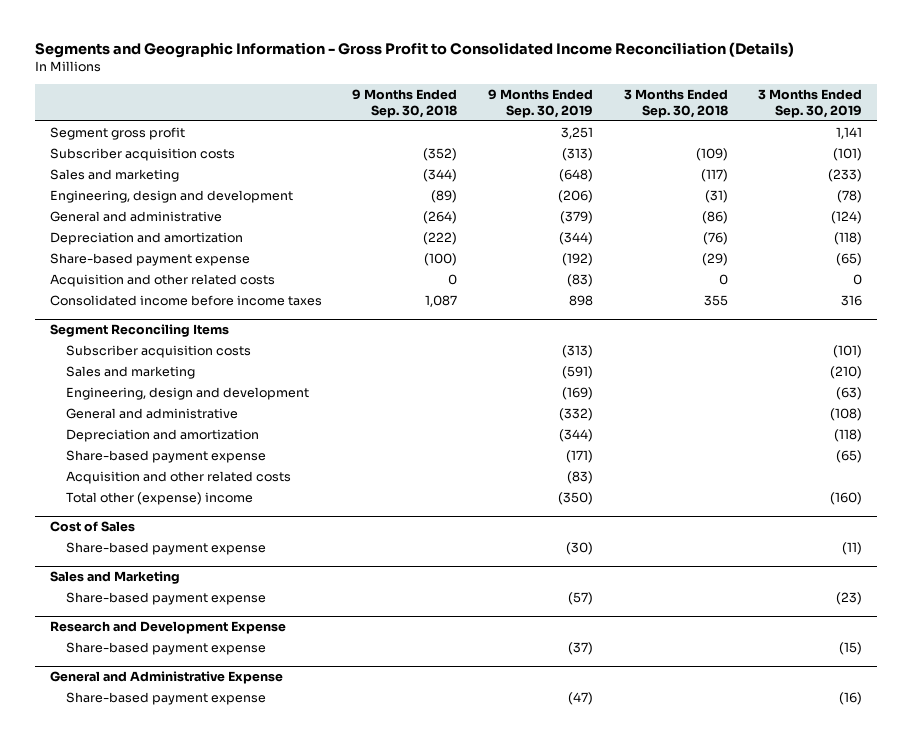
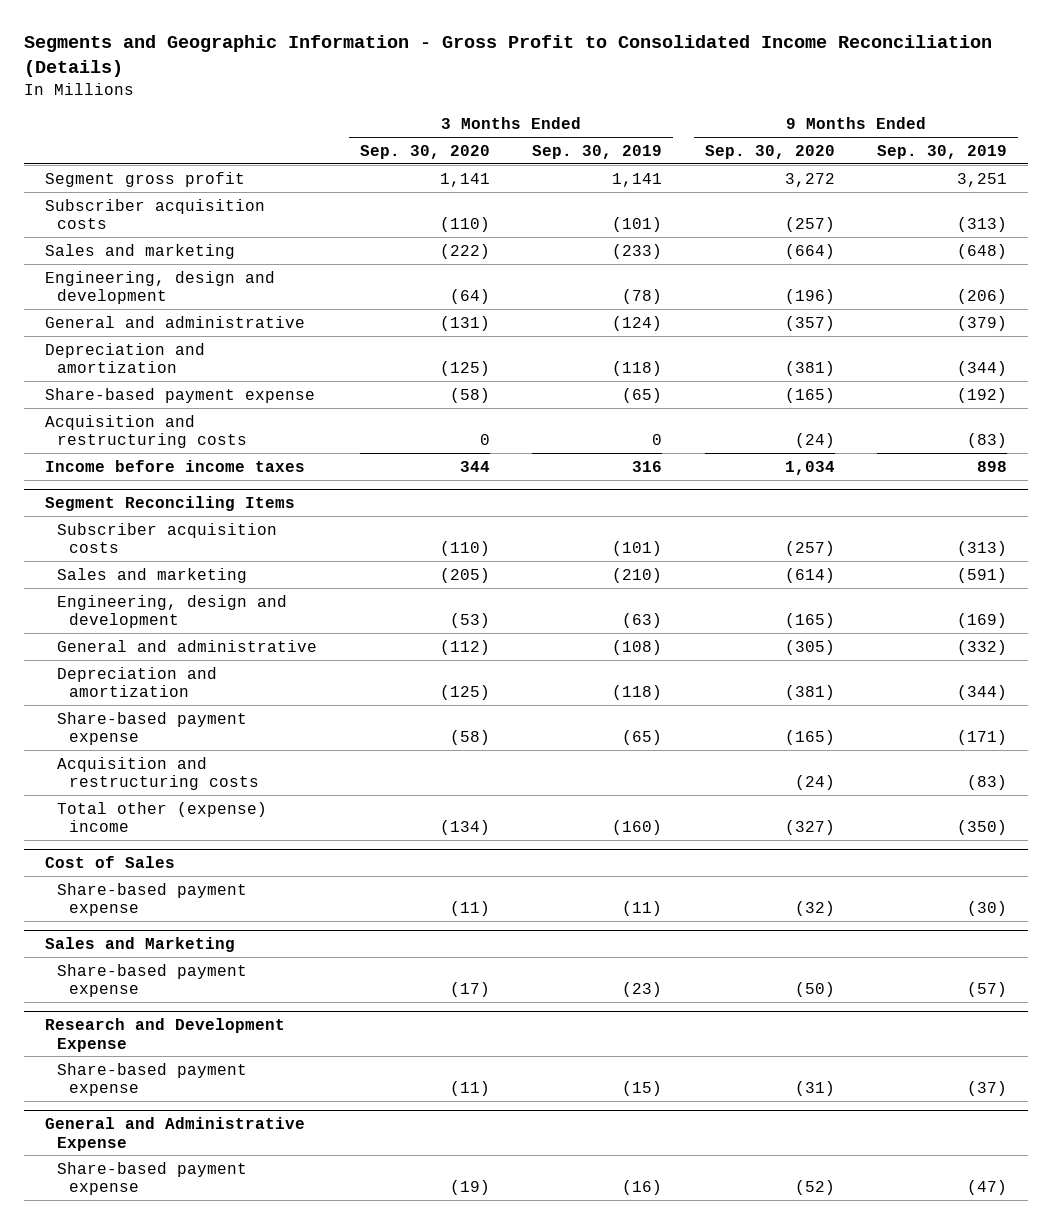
[352,88,458,119] 9 Months Ended Sep. 30, 2018 -> none
[623,88,728,119] 3 Months Ended Sep. 30, 2018 -> none
none -> [359,144,490,159] Sep. 30, 2020
none -> [704,144,835,159] Sep. 30, 2020
[49,274,275,288] Acquisition and other related costs -> [44,414,248,449] Acquisition and restructuring costs
[49,295,322,307] Consolidated income before income taxes -> [44,459,305,472] Income before income taxes
[65,471,291,485] Acquisition and other related costs -> [57,756,260,791] Acquisition and restructuring costs

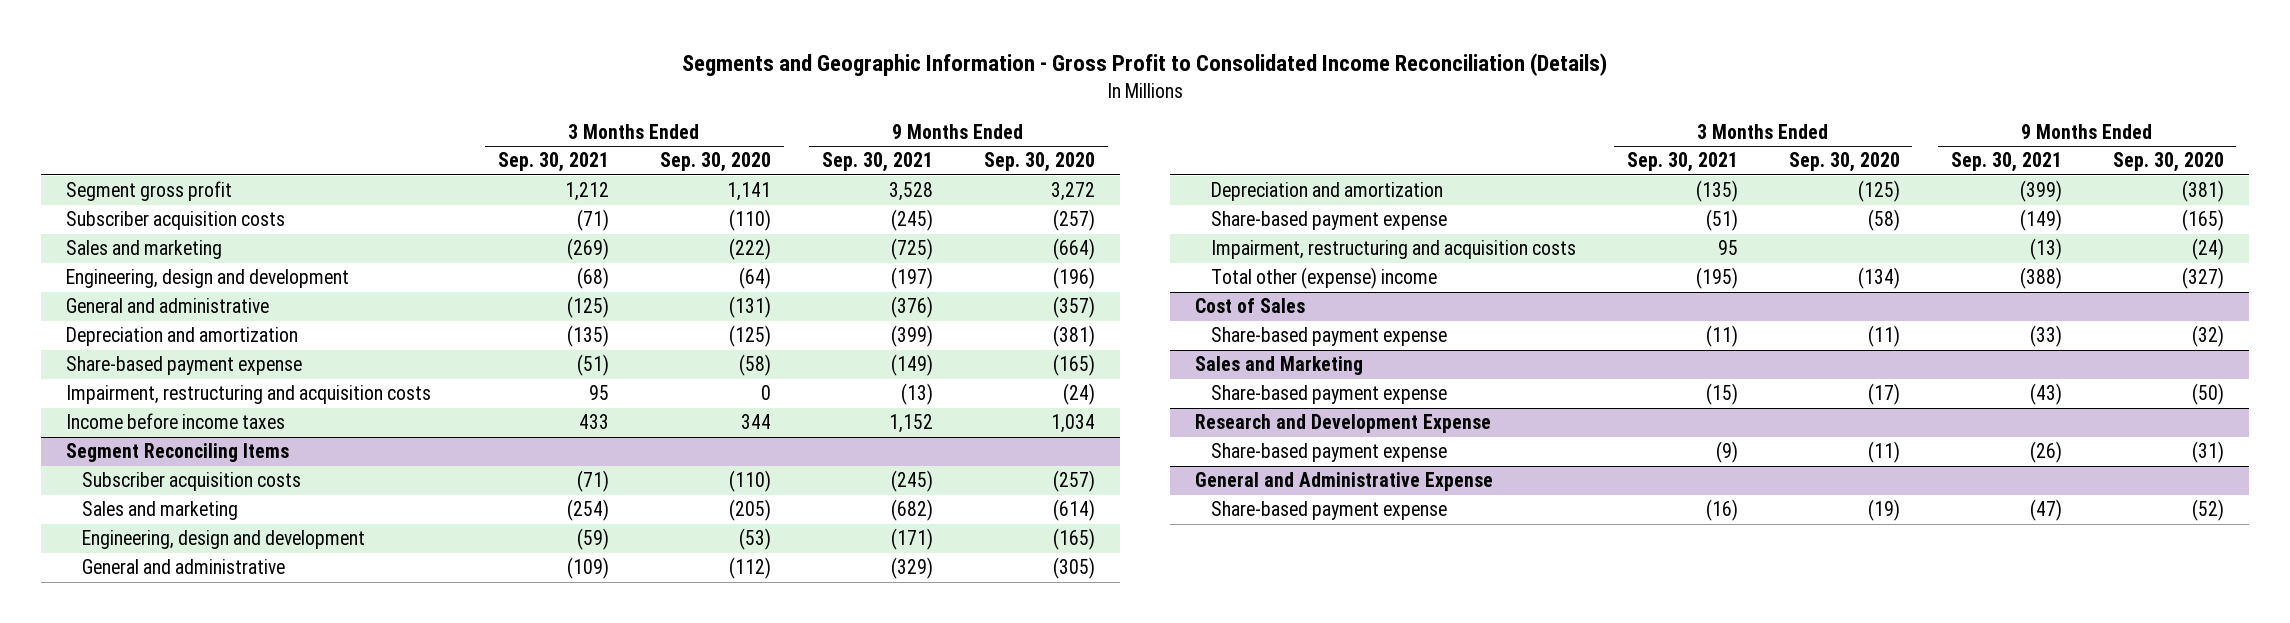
[532,144,663,159] Sep. 30, 2019 -> none
[877,144,1008,159] Sep. 30, 2019 -> none
none -> [497,152,609,173] Sep. 30, 2021
none -> [821,152,933,173] Sep. 30, 2021
[44,414,248,449] Acquisition and restructuring costs -> [66,385,432,405] Impairment, restructuring and acquisition costs
[57,756,260,791] Acquisition and restructuring costs -> [1210,240,1576,260] Impairment, restructuring and acquisition costs

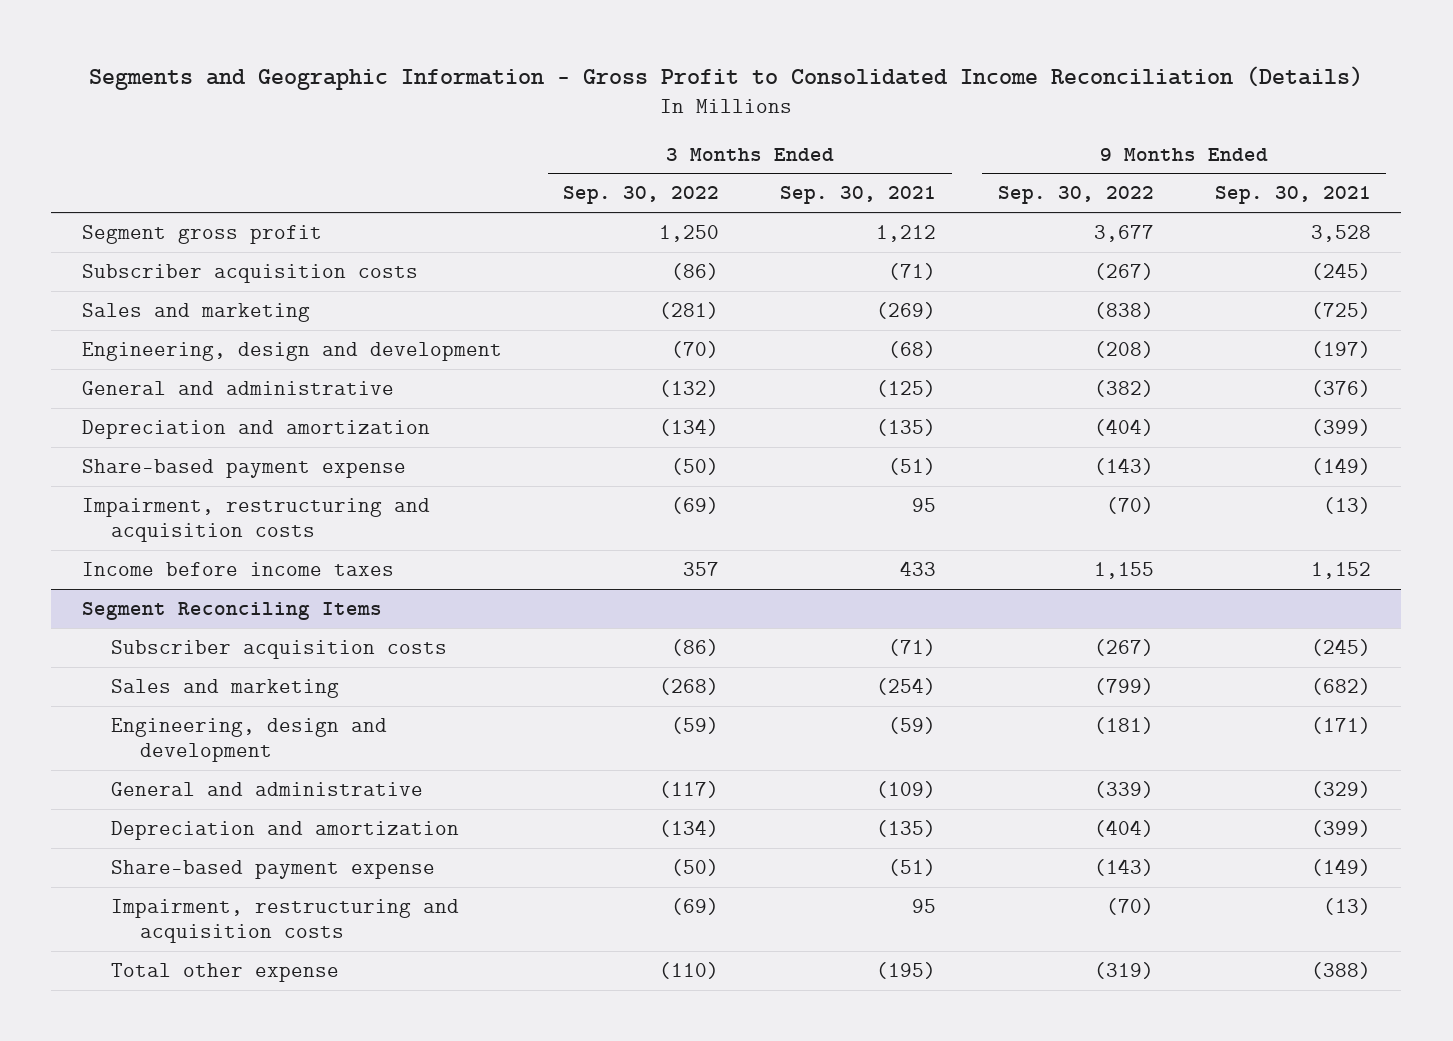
[659,152,771,173] Sep. 30, 2020 -> none
[983,152,1095,173] Sep. 30, 2020 -> none
none -> [563,186,720,205] Sep. 30, 2022
none -> [997,186,1154,205] Sep. 30, 2022
[1194,298,1305,314] Cost of Sales -> none
[1210,327,1447,347] Share-based payment expense -> none
[1194,356,1363,376] Sales and Marketing -> none
[1210,385,1447,405] Share-based payment expense -> none
[1194,414,1491,434] Research and Development Expense -> none
[1210,443,1447,463] Share-based payment expense -> none
[1194,472,1493,492] General and Administrative Expense -> none
[1210,501,1447,521] Share-based payment expense -> none
[1210,267,1437,290] Total other (expense) income -> [110,962,339,982] Total other expense

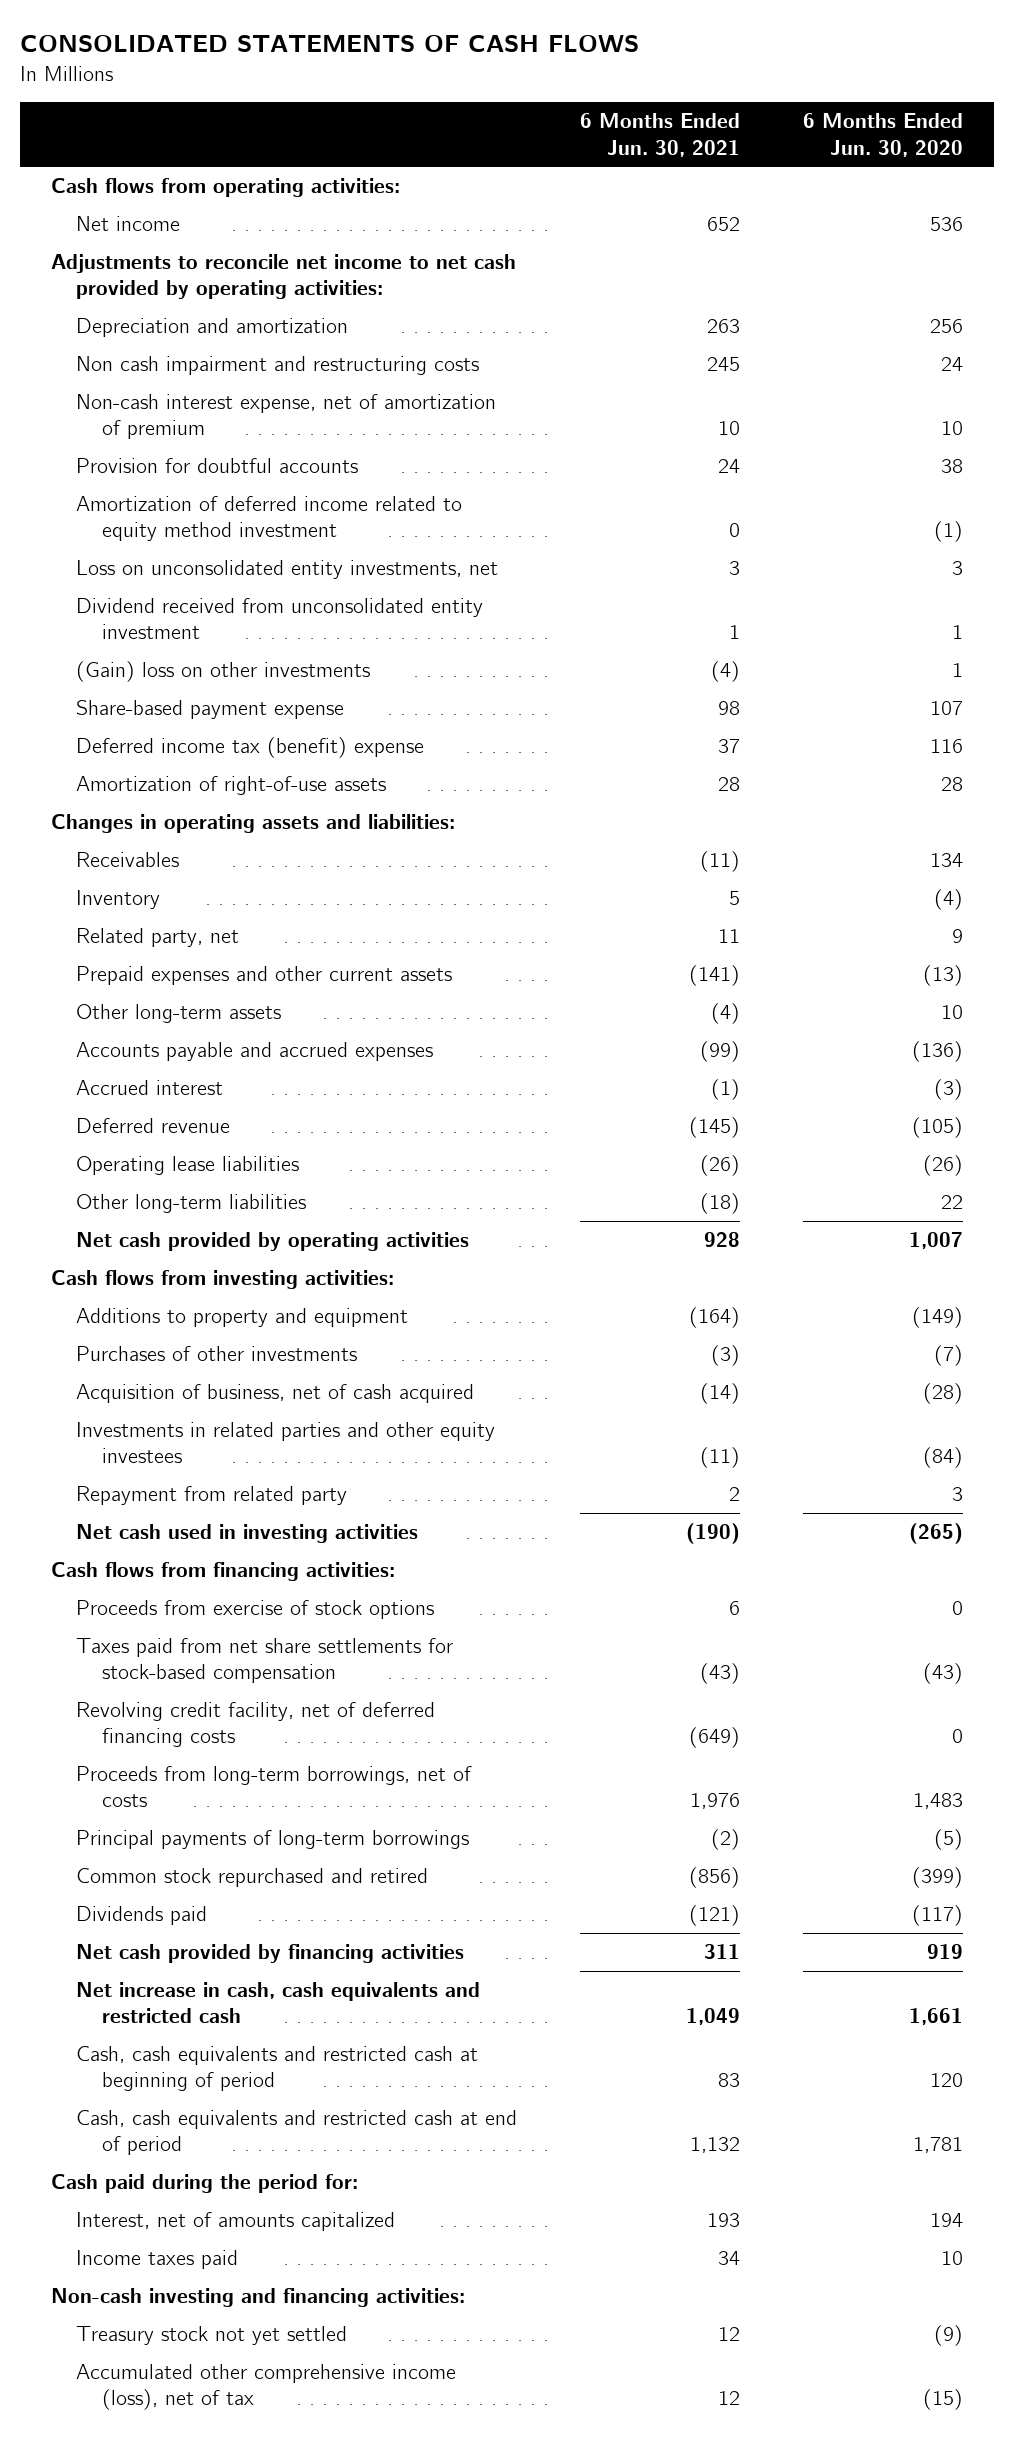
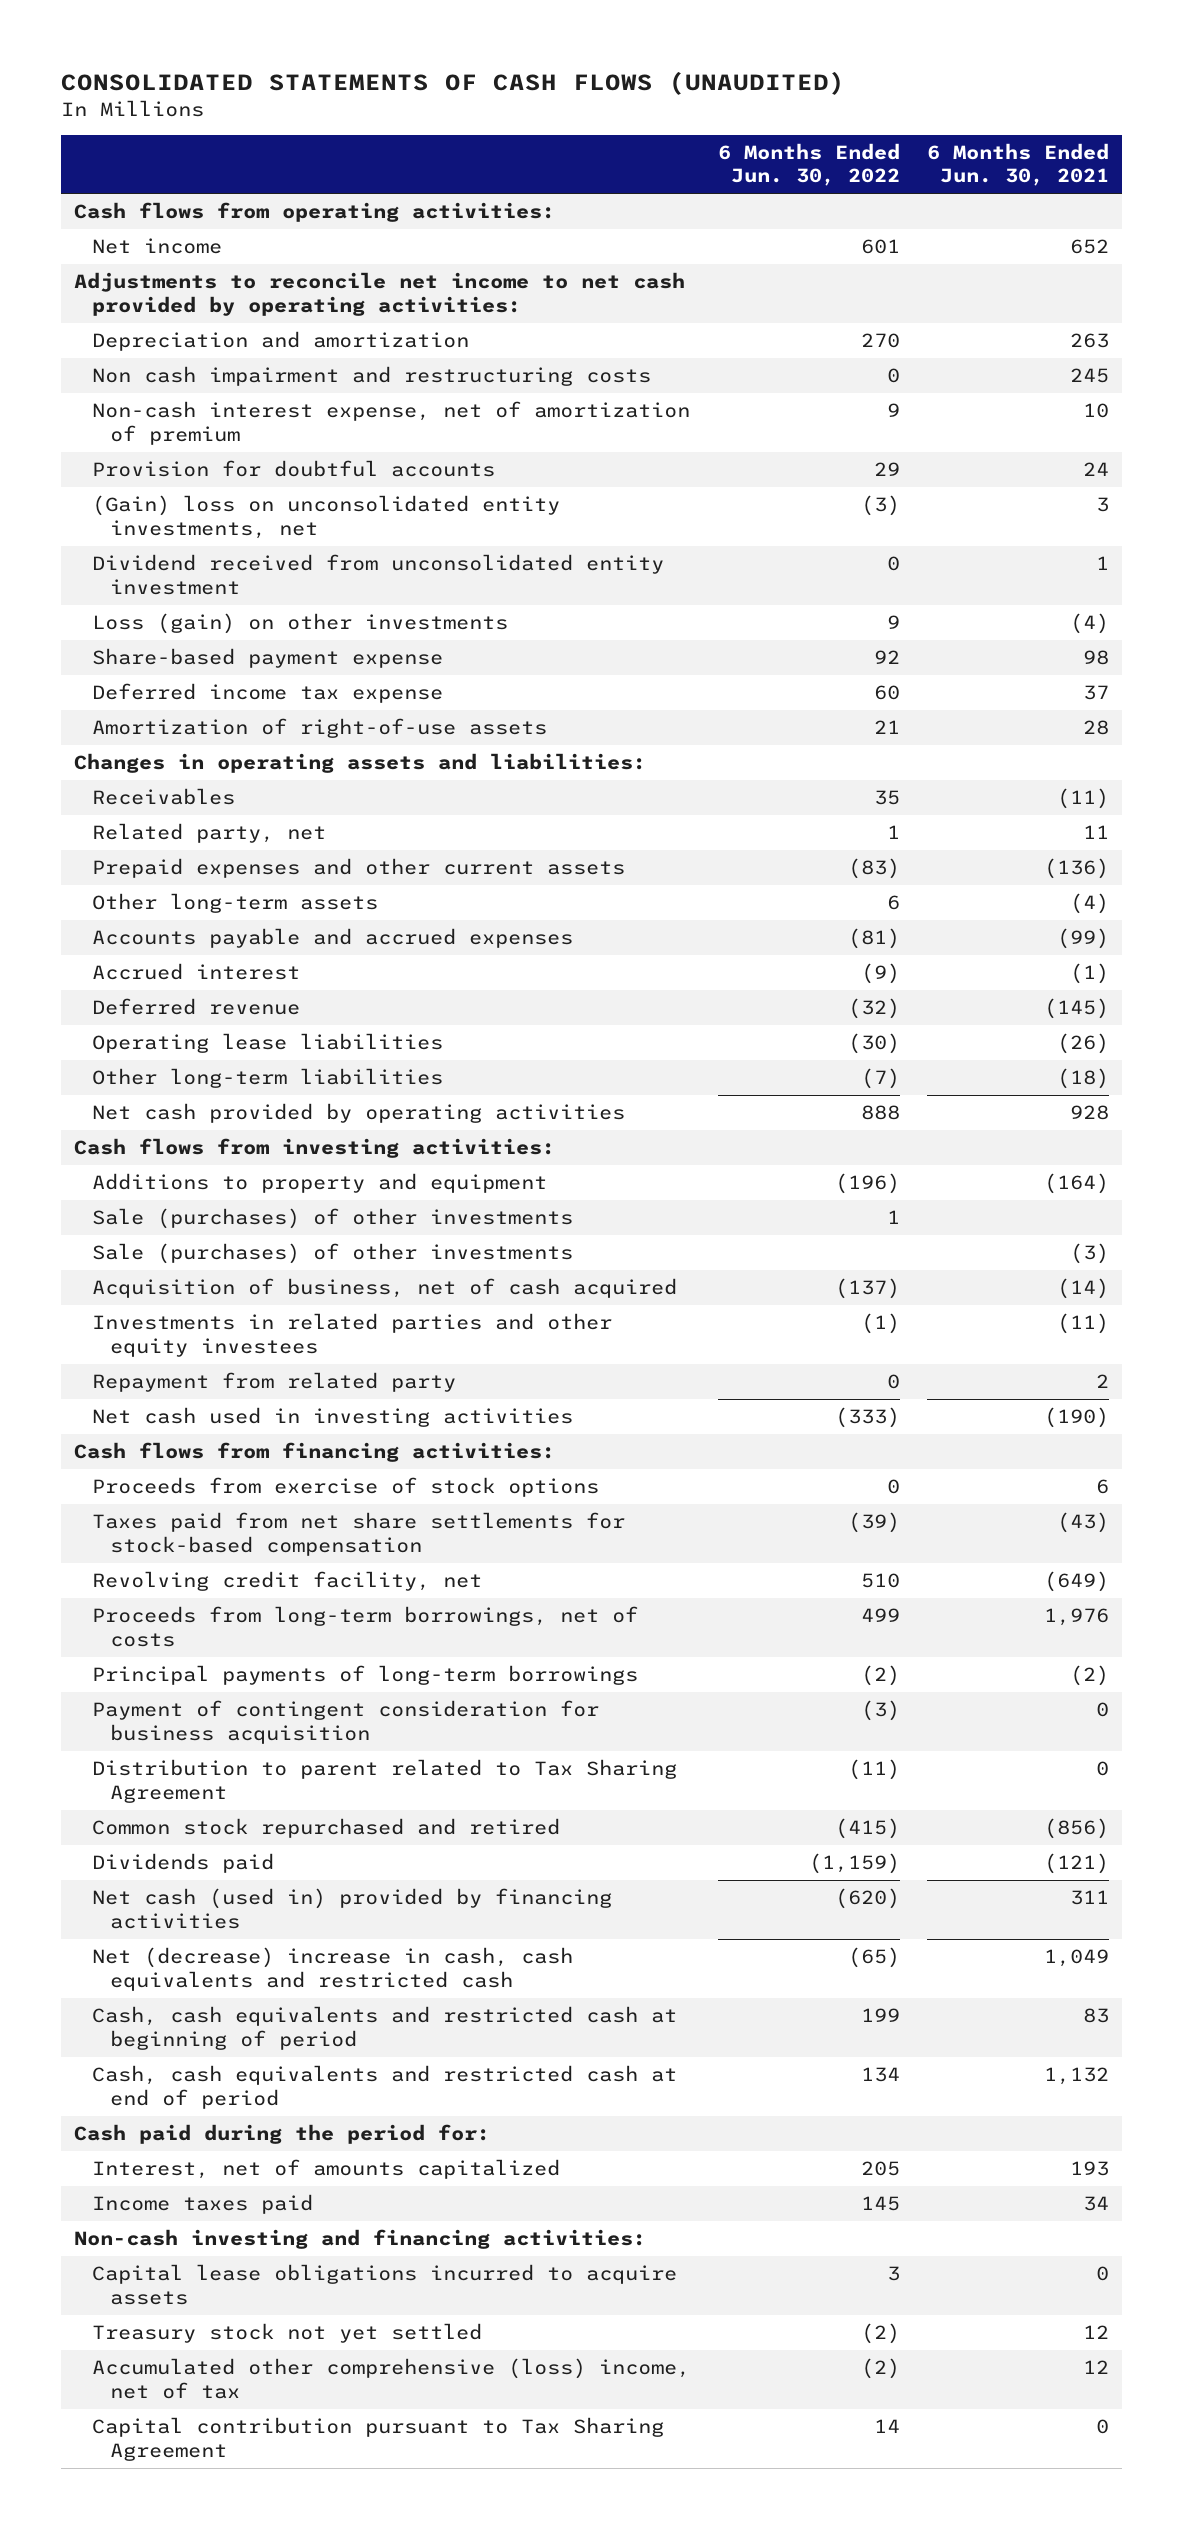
[19,35,639,53] CONSOLIDATED STATEMENTS OF CASH FLOWS -> [60,71,845,96] CONSOLIDATED STATEMENTS OF CASH FLOWS (UNAUDITED)
[802,113,963,157] 6 Months Ended Jun. 30, 2020 -> none
none -> [717,143,900,187] 6 Months Ended Jun. 30, 2022
[76,496,463,542] Amortization of deferred income related to equity method investment -> none
[76,560,499,580] Loss on unconsolidated entity investments, net -> [92,495,561,539] (Gain) loss on unconsolidated entity investments, net
[76,661,371,683] (Gain) loss on other investments -> [92,613,509,635] Loss (gain) on other investments
[76,737,425,759] Deferred income tax (benefit) expense -> [92,683,444,704] Deferred income tax expense
[76,890,161,910] Inventory -> none
[689,965,741,987] (141) -> [1043,858,1109,880] (136)
none -> [92,1208,574,1230] Sale (purchases) of other investments
[76,1346,358,1362] Purchases of other investments -> [92,1243,574,1265] Sale (purchases) of other investments
[76,1702,436,1748] Revolving credit facility, net of deferred financing costs -> [92,1571,483,1592] Revolving credit facility, net
none -> [92,1700,600,1744] Payment of contingent consideration for business acquisition
none -> [92,1759,678,1803] Distribution to parent related to Tax Sharing Agreement
[76,1944,465,1964] Net cash provided by financing activities -> [92,1888,613,1929] Net cash (used in) provided by financing activities
[76,1982,481,2024] Net increase in cash, cash equivalents and restricted cash -> [92,1947,574,1991] Net (decrease) increase in cash, cash equivalents and restricted cash
none -> [92,2264,678,2305] Capital lease obligations incurred to acquire assets
[76,2364,457,2411] Accumulated other comprehensive income (loss), net of tax -> [92,2358,691,2399] Accumulated other comprehensive (loss) income, net of tax
none -> [92,2417,665,2461] Capital contribution pursuant to Tax Sharing Agreement

